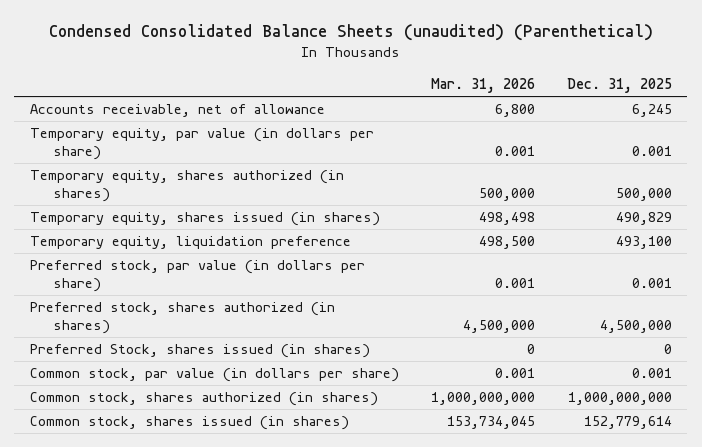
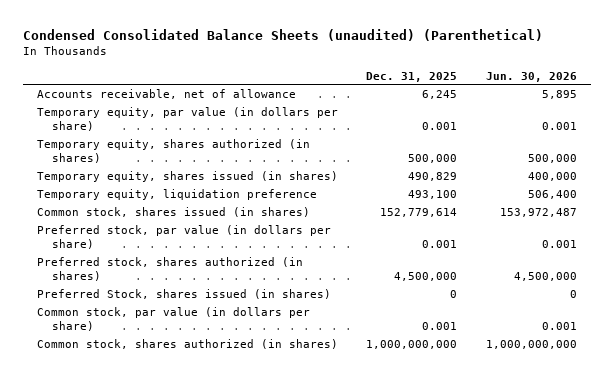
[430,78,535,94] Mar. 31, 2026 -> none
none -> [485,71,577,82] Jun. 30, 2026
[30,416,350,431] Common stock, shares issued (in shares) -> [37,207,311,218] Common stock, shares issued (in shares)

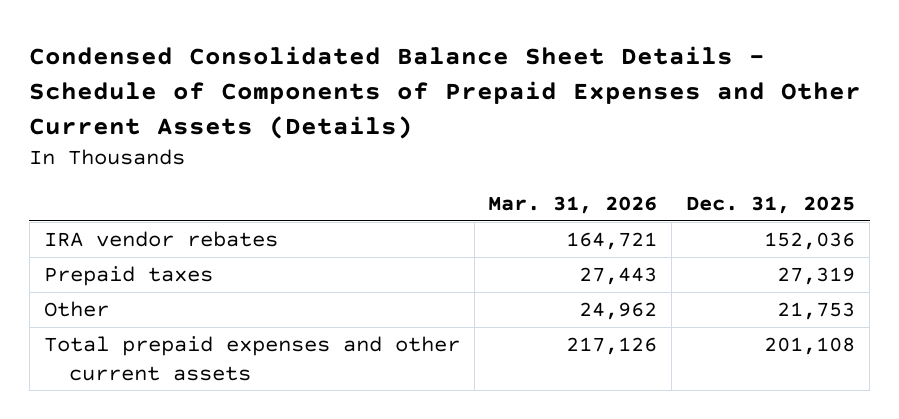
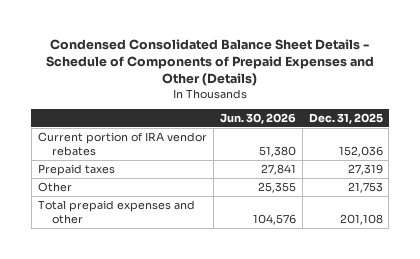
[29,46,862,139] Condensed Consolidated Balance Sheet Details - Schedule of Components of Prepaid Expenses and Other Current Assets (Details) -> [46,38,375,86] Condensed Consolidated Balance Sheet Details - Schedule of Components of Prepaid Expenses and Other (Details)
[488,196,658,215] Mar. 31, 2026 -> none
none -> [219,112,296,124] Jun. 30, 2026
[43,230,278,247] IRA vendor rebates -> [37,131,207,156] Current portion of IRA vendor rebates
[43,335,460,381] Total prepaid expenses and other current assets -> [37,199,195,224] Total prepaid expenses and other

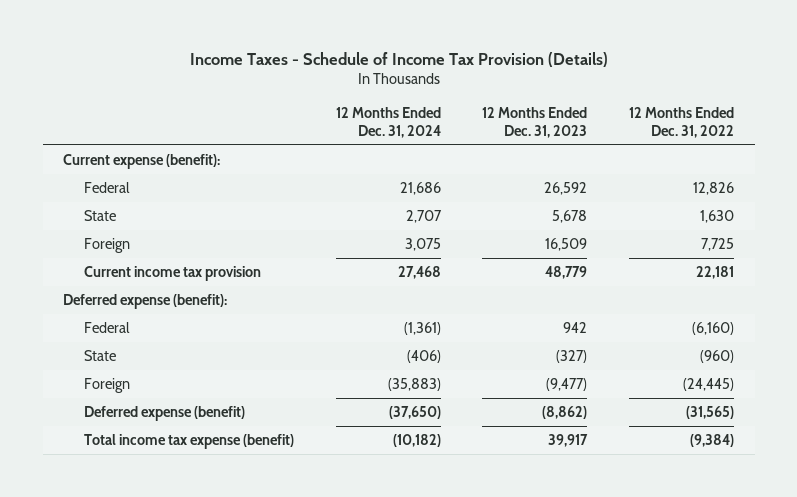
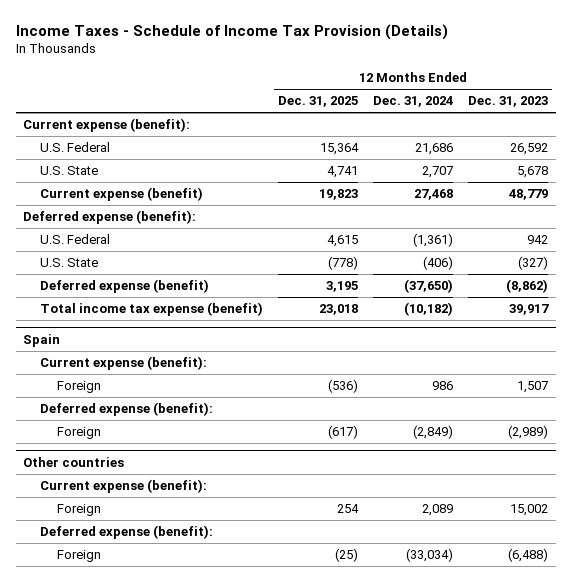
[629,106,735,138] 12 Months Ended Dec. 31, 2022 -> none
none -> [278,96,359,108] Dec. 31, 2025
[83,237,130,253] Foreign -> none
[83,181,130,193] Federal -> [40,142,111,153] U.S. Federal
[83,209,116,221] State -> [40,166,99,176] U.S. State
[83,265,261,281] Current income tax provision -> [40,187,204,202] Current expense (benefit)
[83,377,130,393] Foreign -> none
[83,321,130,333] Federal -> [40,234,111,245] U.S. Federal
[83,349,116,361] State -> [40,258,99,268] U.S. State
none -> [23,333,61,347] Spain
none -> [40,356,208,371] Current expense (benefit):
none -> [56,381,101,394] Foreign
none -> [40,402,214,417] Deferred expense (benefit):
none -> [56,427,101,440] Foreign
none -> [23,456,125,467] Other countries
none -> [40,479,208,494] Current expense (benefit):
none -> [56,504,101,517] Foreign
none -> [40,525,214,540] Deferred expense (benefit):
none -> [56,550,101,563] Foreign

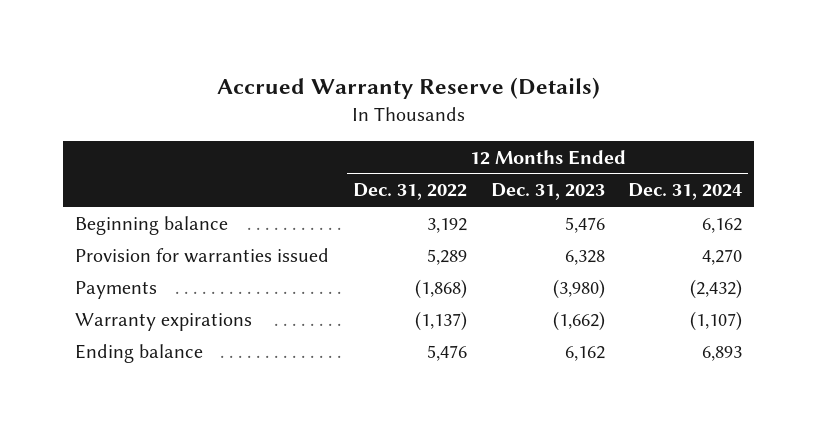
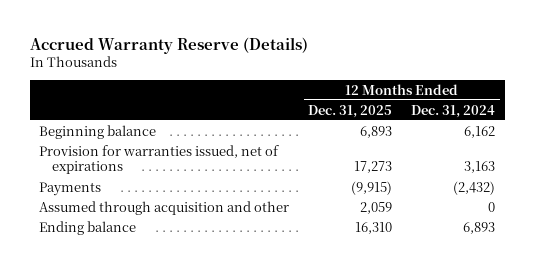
[352,183,467,201] Dec. 31, 2022 -> none
[490,183,605,201] Dec. 31, 2023 -> none
none -> [308,104,393,118] Dec. 31, 2025
[75,247,330,263] Provision for warranties issued -> [39,144,280,175] Provision for warranties issued, net of expirations
[702,248,743,265] 4,270 -> [464,161,496,174] 3,163
[75,312,253,331] Warranty expirations -> none
none -> [39,200,290,215] Assumed through acquisition and other

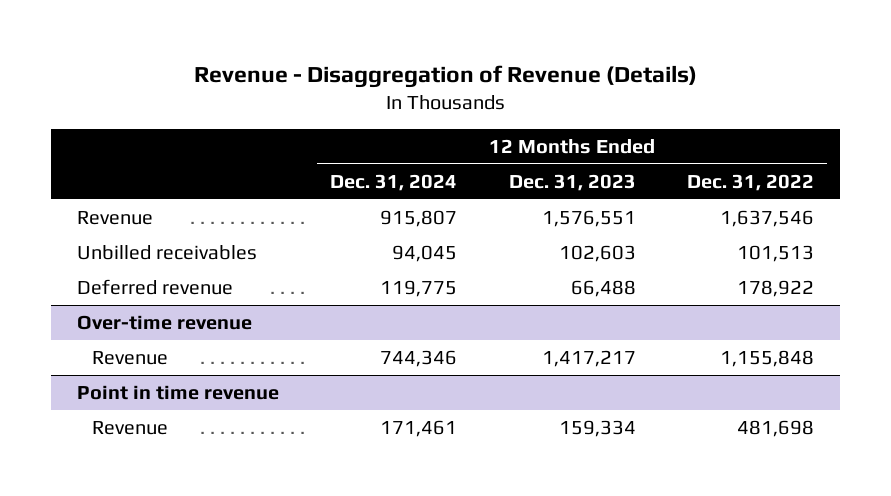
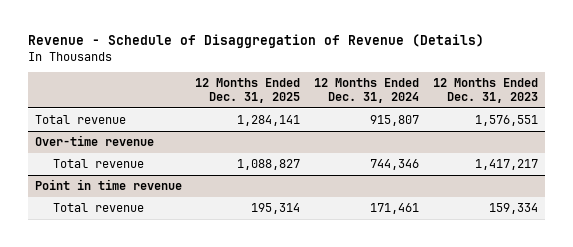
[193,65,697,89] Revenue - Disaggregation of Revenue (Details) -> [27,34,484,49] Revenue - Schedule of Disaggregation of Revenue (Details)
[687,173,815,191] Dec. 31, 2022 -> none
none -> [195,78,301,103] 12 Months Ended Dec. 31, 2025
[76,244,257,260] Unbilled receivables -> none
[76,278,233,295] Deferred revenue -> none
[76,210,153,225] Revenue -> [34,115,126,125] Total revenue
[91,350,168,365] Revenue -> [52,159,144,169] Total revenue
[91,420,168,435] Revenue -> [52,203,144,213] Total revenue

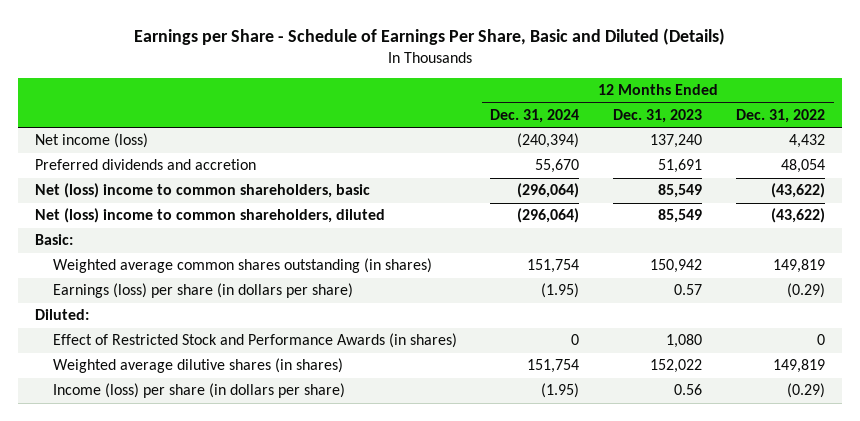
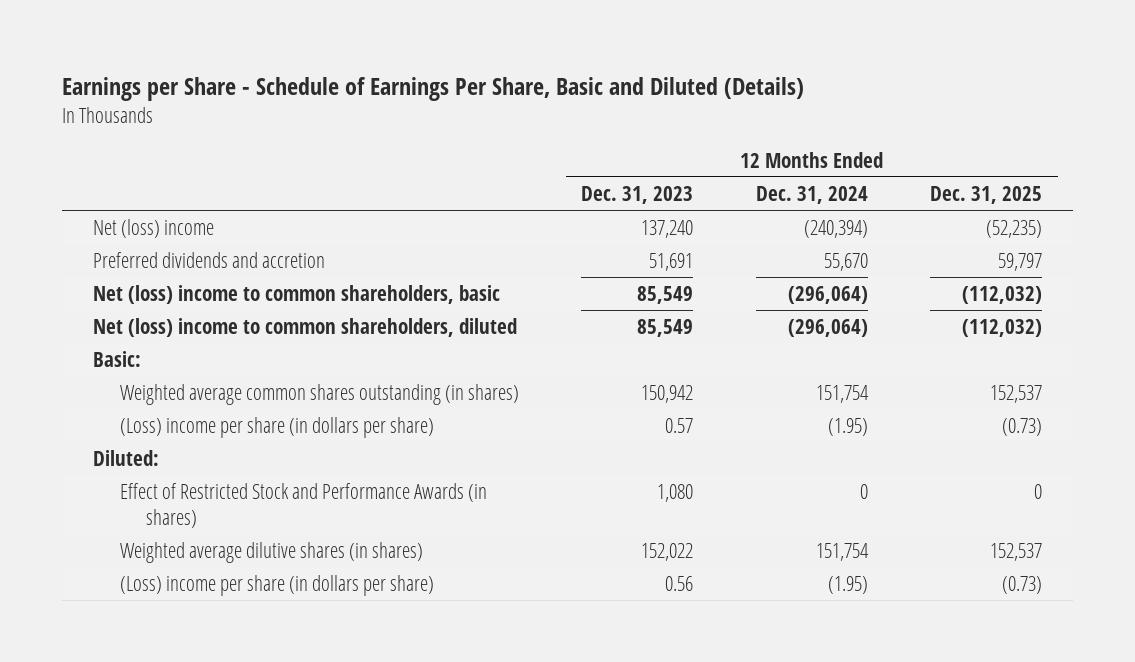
[736,108,826,123] Dec. 31, 2022 -> none
none -> [929,185,1042,204] Dec. 31, 2025
[35,133,149,149] Net income (loss) -> [93,218,215,238] Net (loss) income
[52,283,353,299] Earnings (loss) per share (in dollars per share) -> [119,416,434,438] (Loss) income per share (in dollars per share)
[52,383,345,399] Income (loss) per share (in dollars per share) -> [119,574,434,596] (Loss) income per share (in dollars per share)

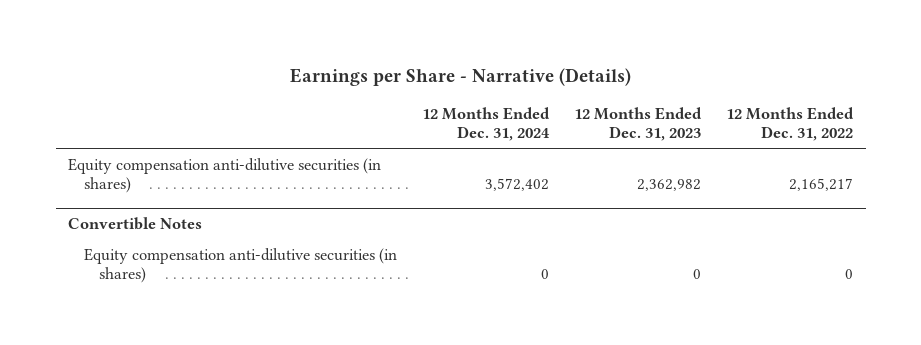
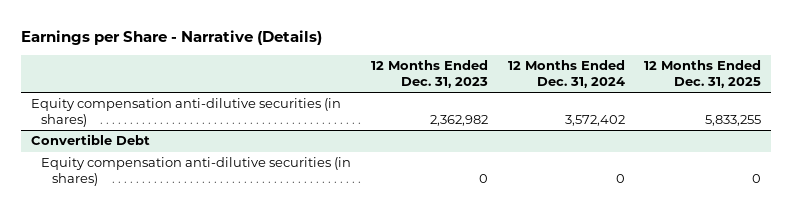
[725,107,854,142] 12 Months Ended Dec. 31, 2022 -> none
none -> [644,60,762,88] 12 Months Ended Dec. 31, 2025
[68,217,203,231] Convertible Notes -> [30,134,150,146] Convertible Debt

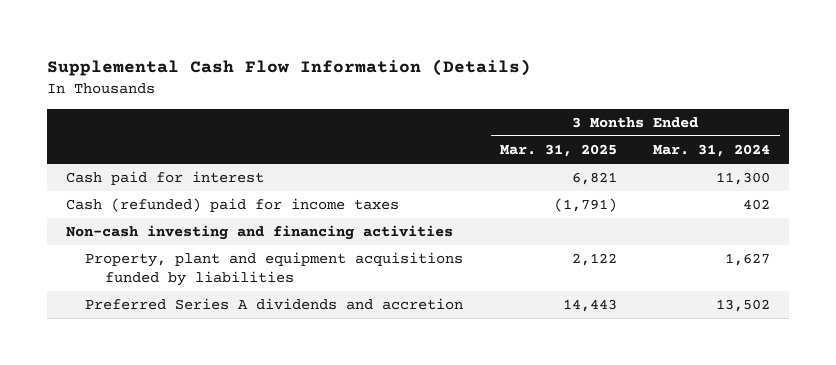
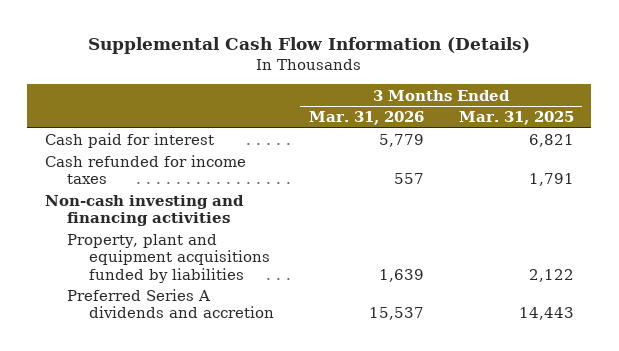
[653,144,771,158] Mar. 31, 2024 -> none
none -> [308,111,424,126] Mar. 31, 2026
[65,198,399,213] Cash (refunded) paid for income taxes -> [44,155,246,185] Cash refunded for income taxes
[553,198,617,213] (1,791) -> [528,173,574,187] 1,791

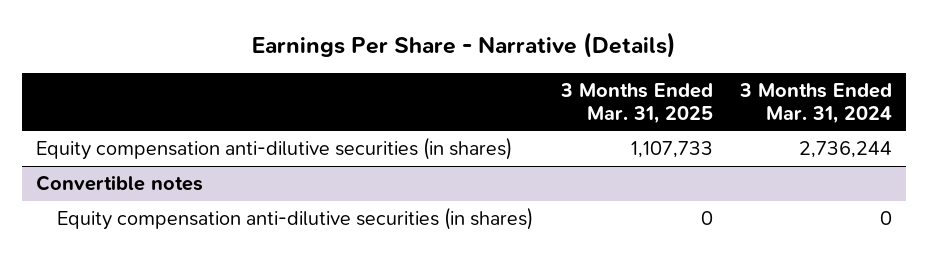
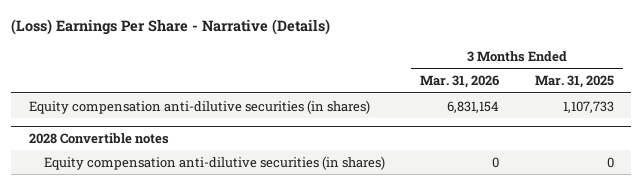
[251,31,676,58] Earnings Per Share - Narrative (Details) -> [11,18,331,35] (Loss) Earnings Per Share - Narrative (Details)
[738,82,892,124] 3 Months Ended Mar. 31, 2024 -> none
none -> [420,74,500,88] Mar. 31, 2026
[35,175,203,192] Convertible notes -> [28,132,169,144] 2028 Convertible notes

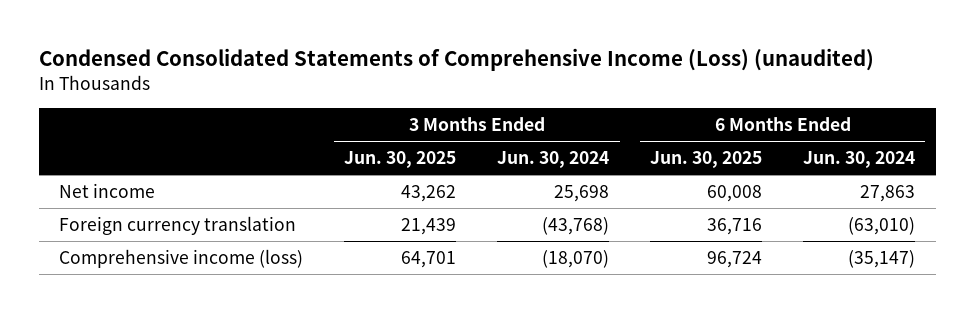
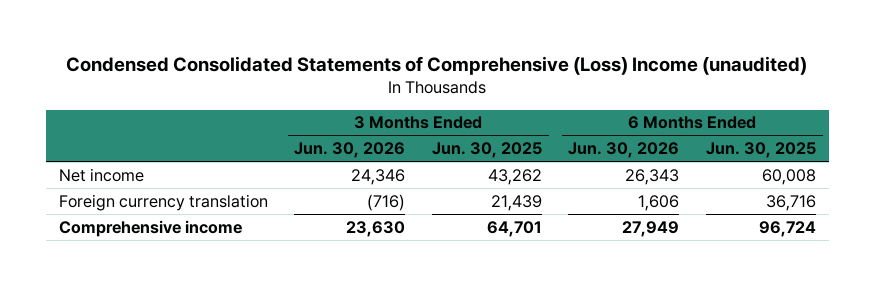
[39,48,875,72] Condensed Consolidated Statements of Comprehensive Income (Loss) (unaudited) -> [66,56,808,76] Condensed Consolidated Statements of Comprehensive (Loss) Income (unaudited)
[497,151,610,169] Jun. 30, 2024 -> none
[803,151,916,169] Jun. 30, 2024 -> none
none -> [294,142,406,159] Jun. 30, 2026
none -> [568,142,680,159] Jun. 30, 2026
[59,249,304,269] Comprehensive income (loss) -> [58,219,242,237] Comprehensive income

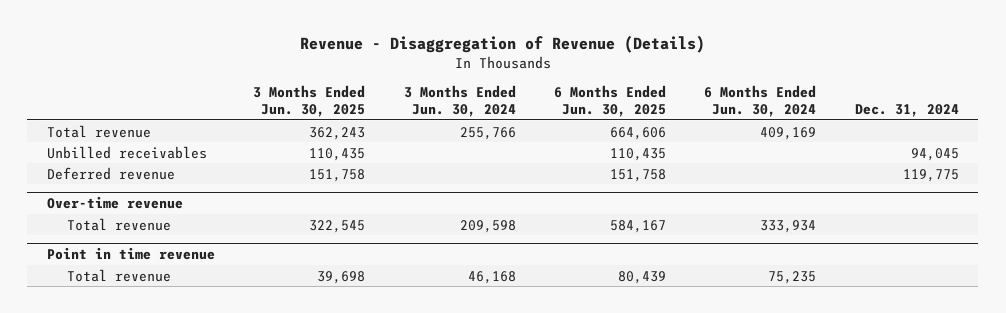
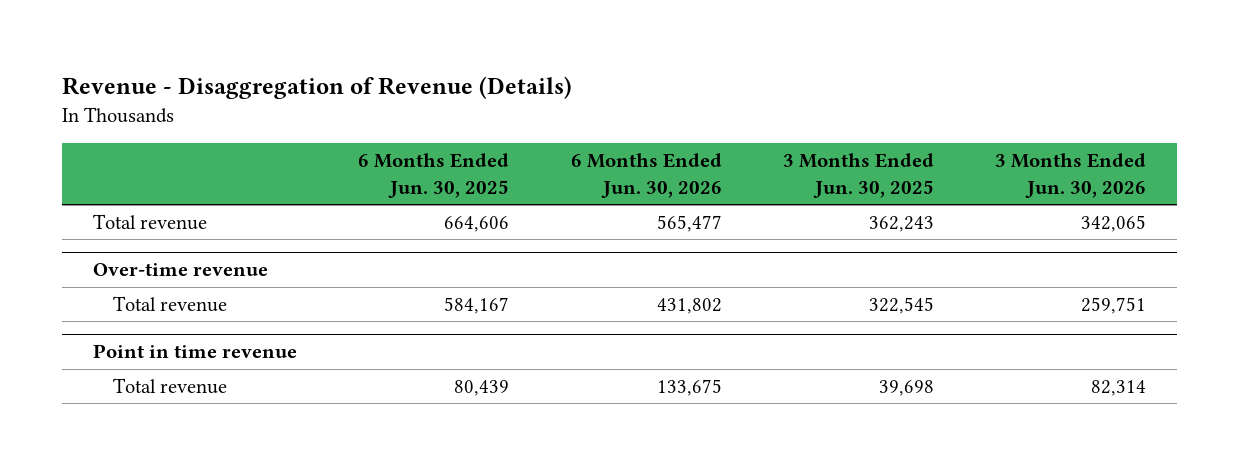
[403,85,516,118] 3 Months Ended Jun. 30, 2024 -> none
[704,85,817,118] 6 Months Ended Jun. 30, 2024 -> none
[854,104,959,118] Dec. 31, 2024 -> none
none -> [570,153,722,198] 6 Months Ended Jun. 30, 2026
none -> [995,153,1147,198] 3 Months Ended Jun. 30, 2026
[46,145,207,159] Unbilled receivables -> none
[46,166,175,180] Deferred revenue -> none

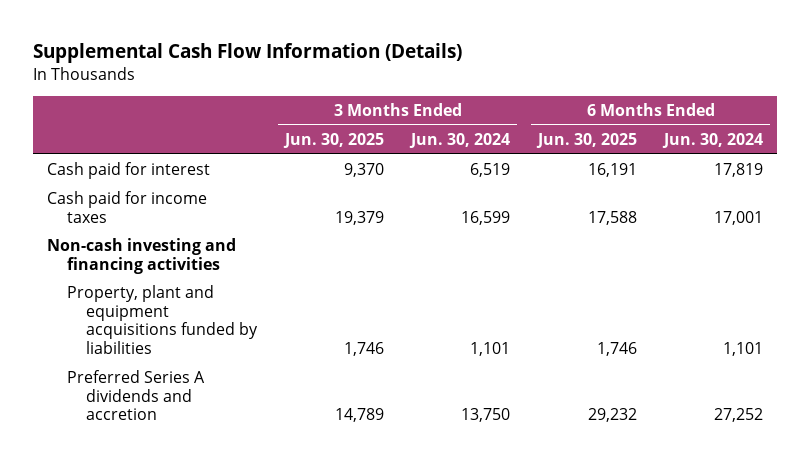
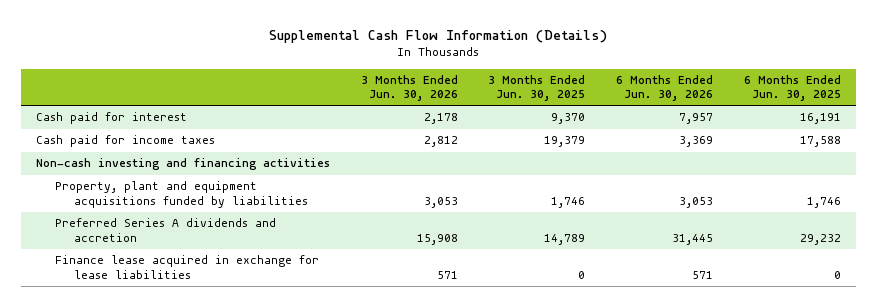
[409,133,511,149] Jun. 30, 2024 -> none
[662,133,764,149] Jun. 30, 2024 -> none
none -> [360,75,458,102] 3 Months Ended Jun. 30, 2026
none -> [616,75,714,102] 6 Months Ended Jun. 30, 2026
none -> [54,255,319,279] Finance lease acquired in exchange for lease liabilities

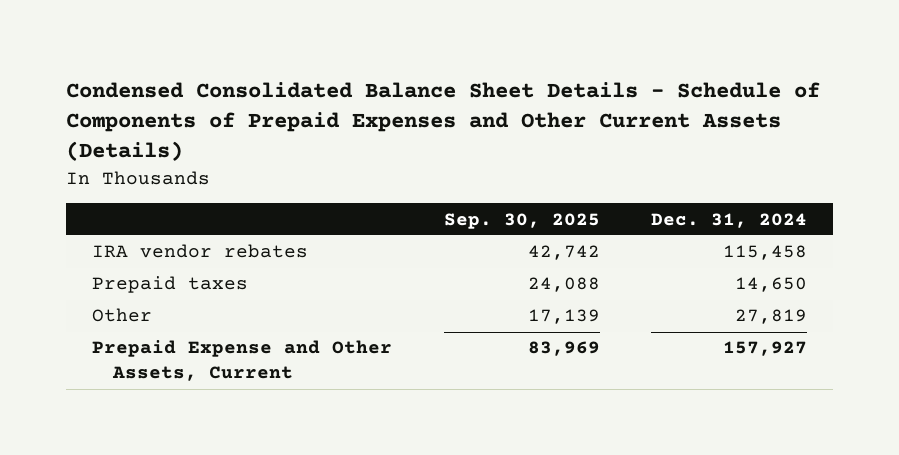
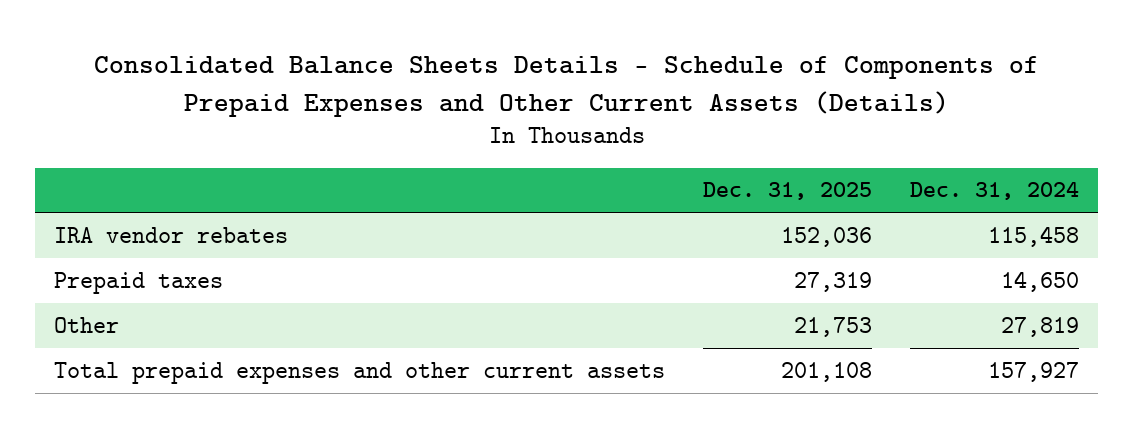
[66,81,821,162] Condensed Consolidated Balance Sheet Details - Schedule of Components of Prepaid Expenses and Other Current Assets (Details) -> [93,55,1039,117] Consolidated Balance Sheets Details - Schedule of Components of Prepaid Expenses and Other Current Assets (Details)
[443,212,600,229] Sep. 30, 2025 -> none
none -> [703,182,873,201] Dec. 31, 2025
[92,340,393,382] Prepaid Expense and Other Assets, Current -> [54,361,666,384] Total prepaid expenses and other current assets

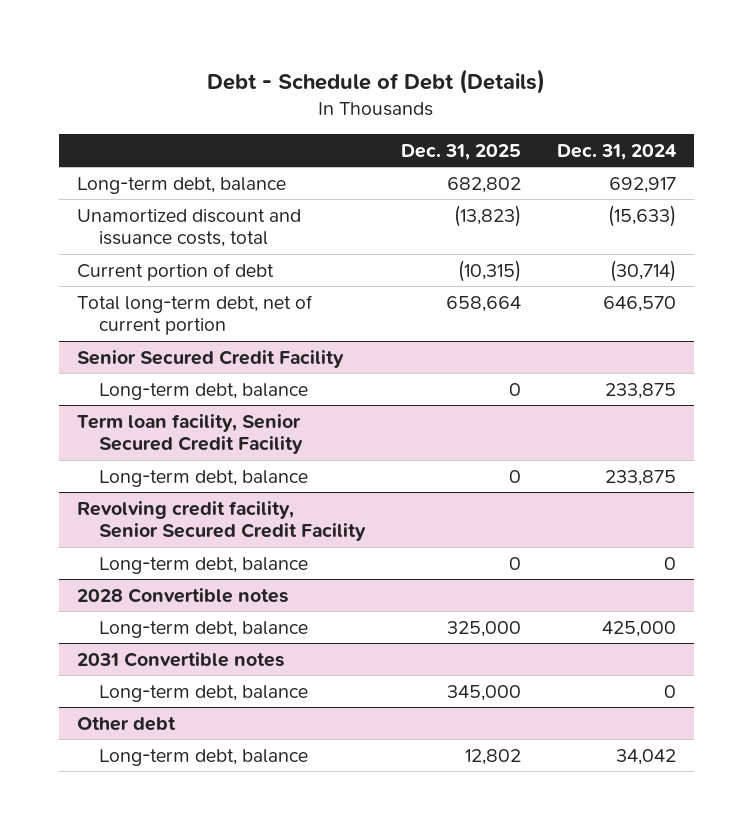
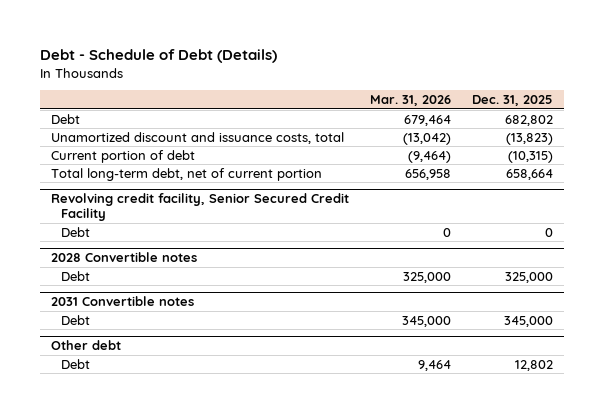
[557,143,678,160] Dec. 31, 2024 -> none
none -> [369,95,451,107] Mar. 31, 2026
[76,176,286,194] Long-term debt, balance -> [50,113,80,124] Debt
[76,349,344,368] Senior Secured Credit Facility -> none
[99,382,309,400] Long-term debt, balance -> none
[76,413,304,455] Term loan facility, Senior Secured Credit Facility -> none
[99,469,309,487] Long-term debt, balance -> none
[99,556,309,574] Long-term debt, balance -> [61,226,91,237] Debt
[99,620,309,638] Long-term debt, balance -> [61,270,91,281] Debt
[99,684,309,702] Long-term debt, balance -> [61,314,91,325] Debt
[99,748,309,766] Long-term debt, balance -> [61,358,91,369] Debt

